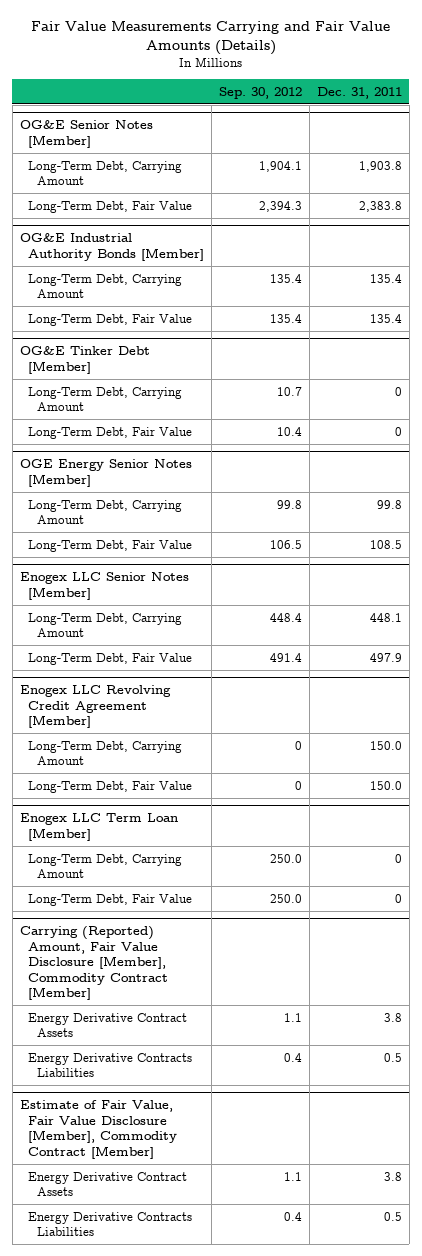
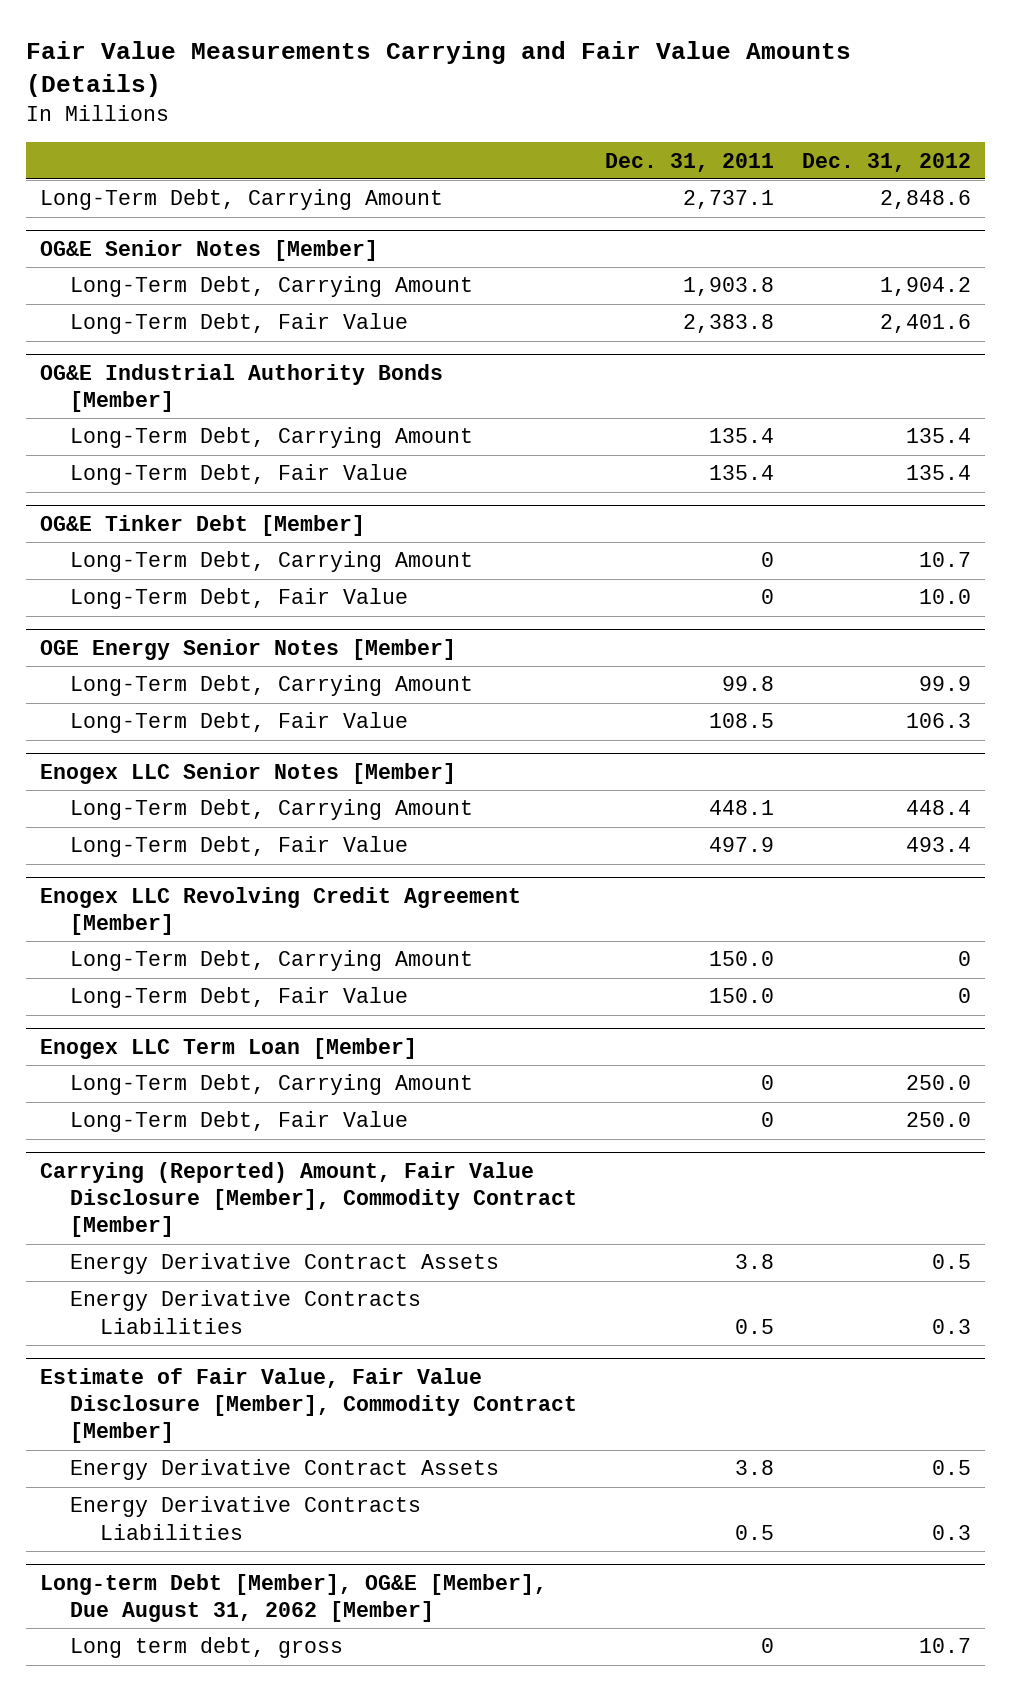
[219,86,303,99] Sep. 30, 2012 -> none
none -> [802,152,972,172] Dec. 31, 2012
none -> [40,189,444,211] Long-Term Debt, Carrying Amount
none -> [40,1573,548,1623] Long-term Debt [Member], OG&E [Member], Due August 31, 2062 [Member]
none -> [69,1637,343,1659] Long term debt, gross

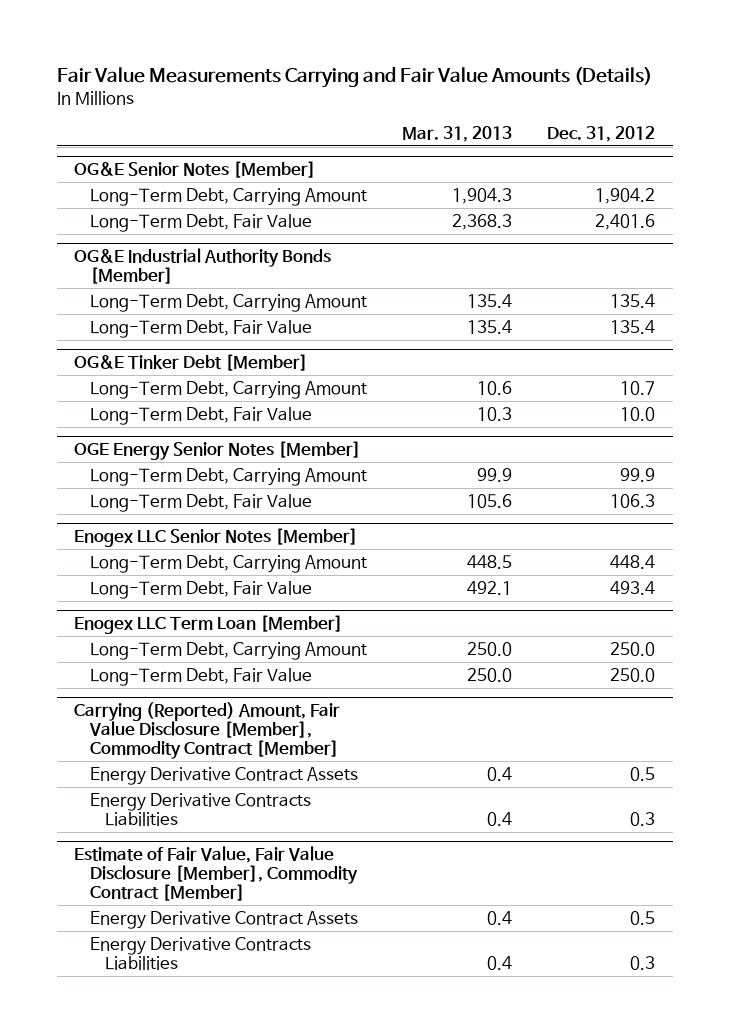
[604,152,774,172] Dec. 31, 2011 -> none
none -> [401,125,512,142] Mar. 31, 2013
[40,189,444,211] Long-Term Debt, Carrying Amount -> none
[40,886,522,936] Enogex LLC Revolving Credit Agreement [Member] -> none
[69,950,473,972] Long-Term Debt, Carrying Amount -> none
[69,987,408,1009] Long-Term Debt, Fair Value -> none
[40,1573,548,1623] Long-term Debt [Member], OG&E [Member], Due August 31, 2062 [Member] -> none
[69,1637,343,1659] Long term debt, gross -> none

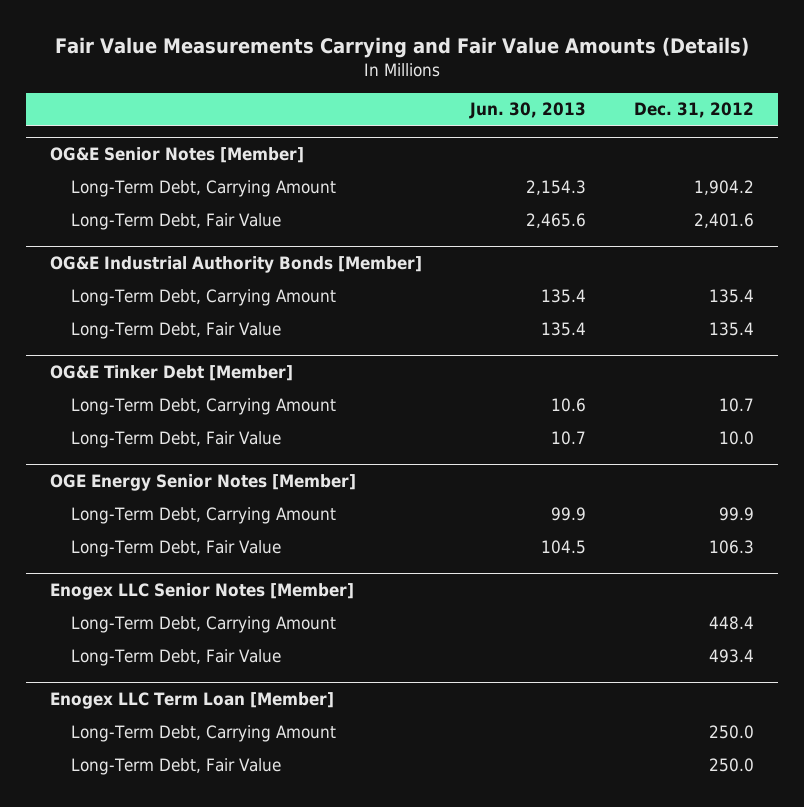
[401,125,512,142] Mar. 31, 2013 -> none
none -> [469,102,587,120] Jun. 30, 2013
[74,702,341,760] Carrying (Reported) Amount, Fair Value Disclosure [Member], Commodity Contract [Member] -> none
[89,766,358,785] Energy Derivative Contract Assets -> none
[89,792,311,826] Energy Derivative Contracts Liabilities -> none
[74,846,358,902] Estimate of Fair Value, Fair Value Disclosure [Member], Commodity Contract [Member] -> none
[89,910,358,929] Energy Derivative Contract Assets -> none
[89,936,311,970] Energy Derivative Contracts Liabilities -> none

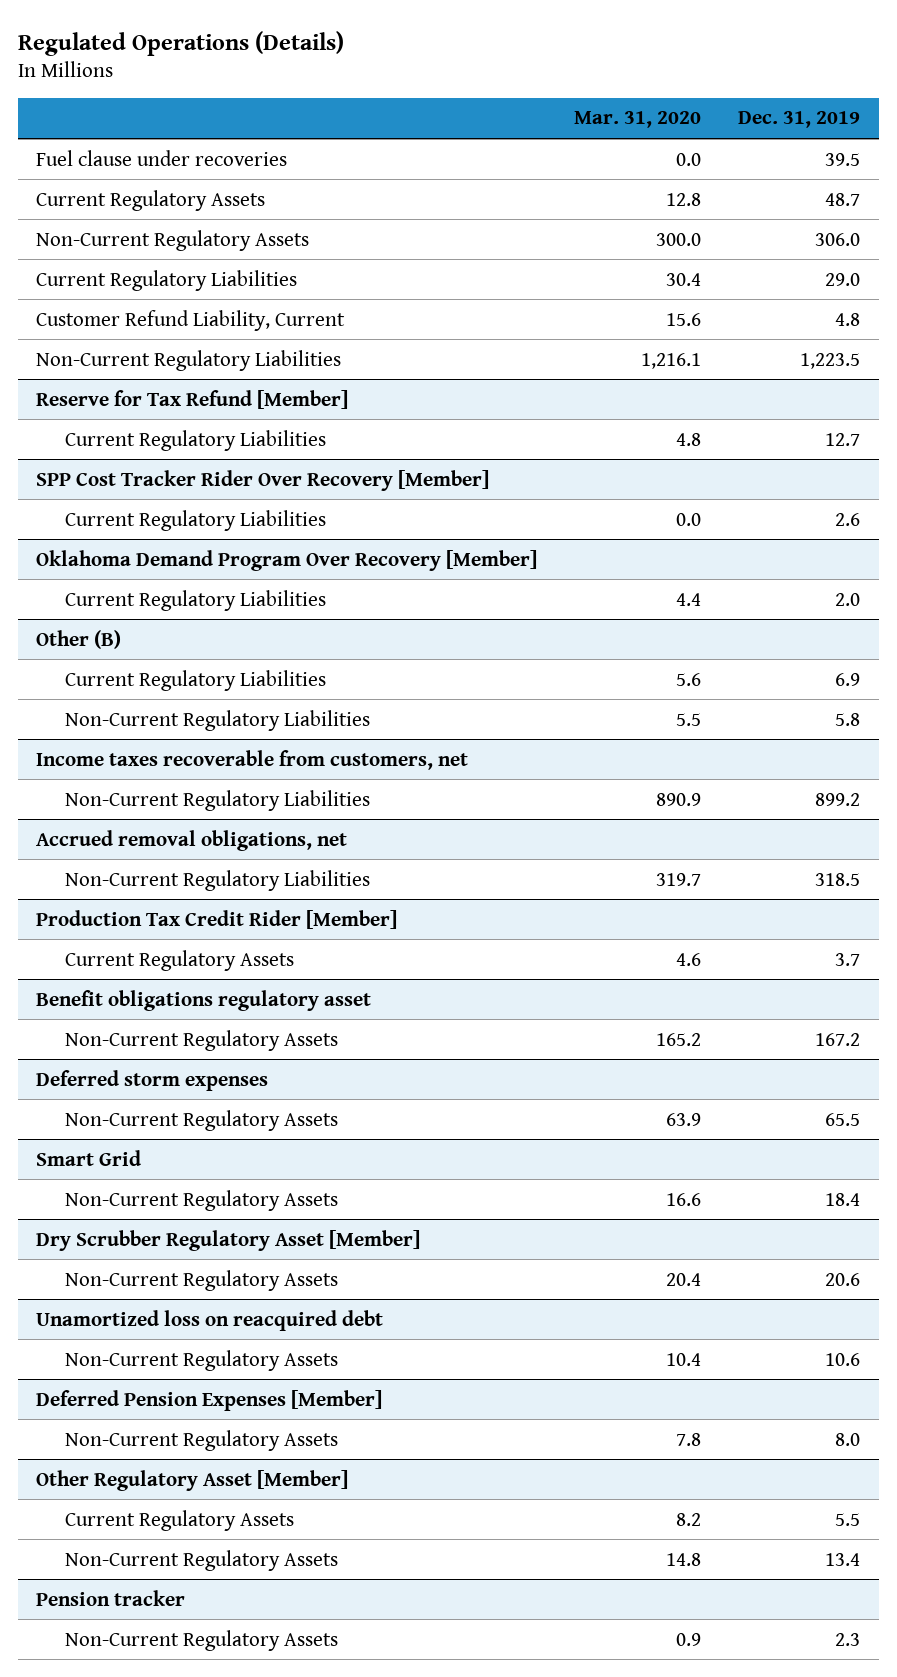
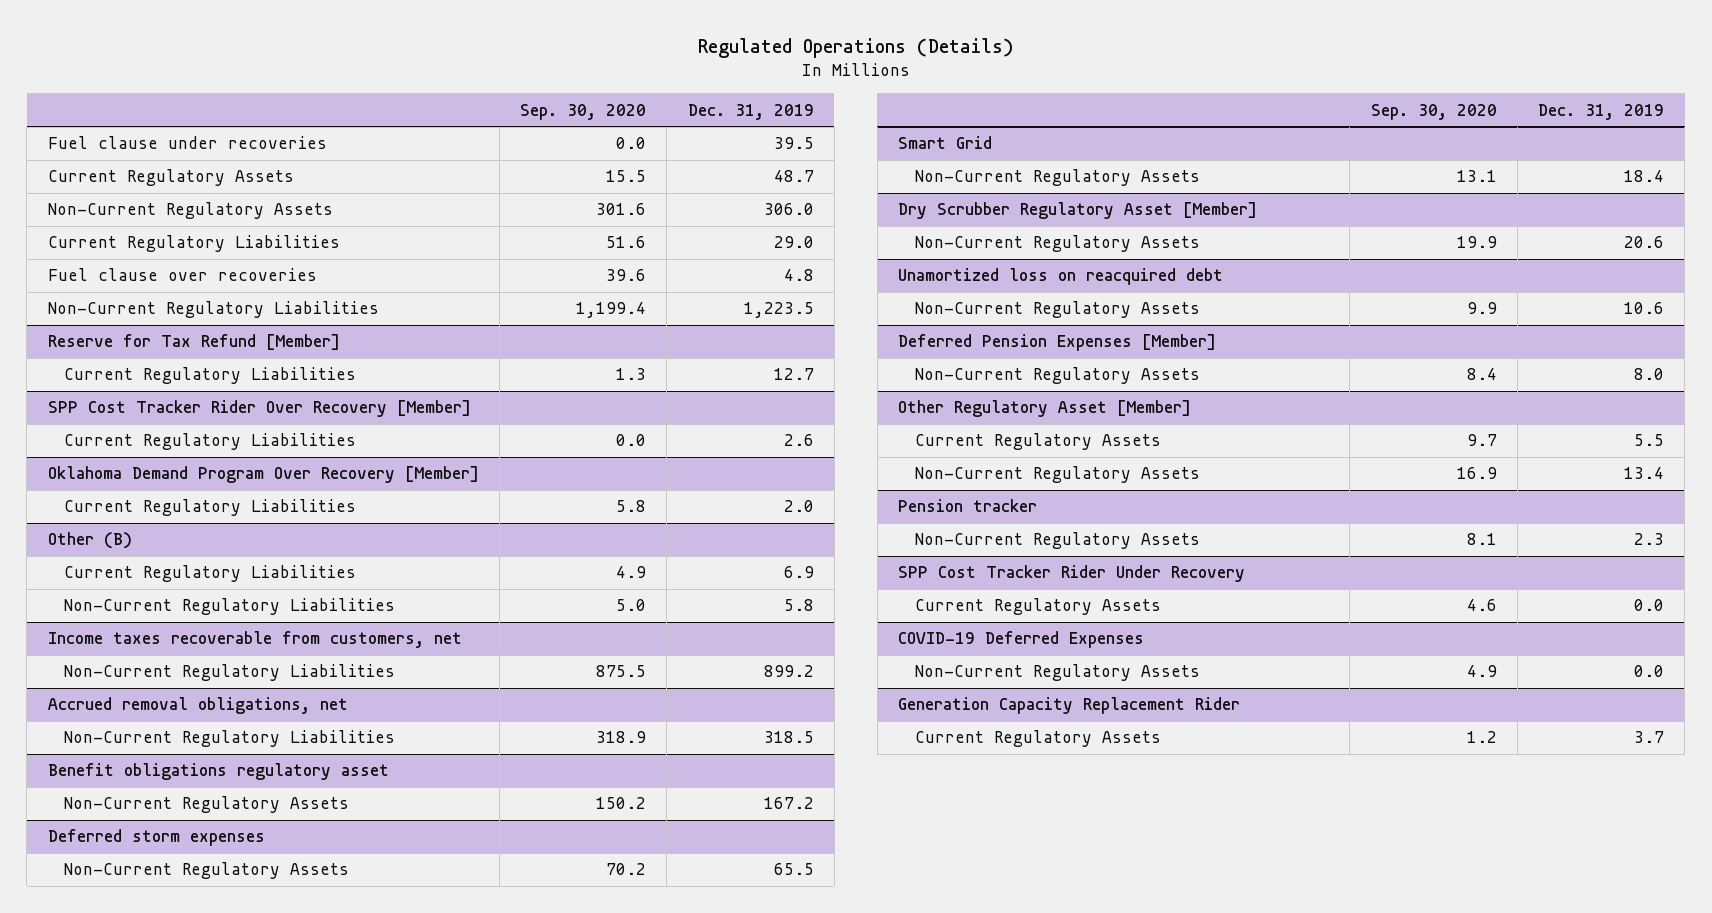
[574,111,702,129] Mar. 31, 2020 -> none
none -> [520,103,647,120] Sep. 30, 2020
[36,309,346,331] Customer Refund Liability, Current -> [47,268,317,282] Fuel clause over recoveries
[36,909,398,929] Production Tax Credit Rider [Member] -> none
[64,949,294,971] Current Regulatory Assets -> none
none -> [897,565,1245,583] SPP Cost Tracker Rider Under Recovery
none -> [914,598,1161,616] Current Regulatory Assets
none -> [897,631,1144,649] COVID-19 Deferred Expenses
none -> [914,664,1200,682] Non-Current Regulatory Assets
none -> [897,697,1240,715] Generation Capacity Replacement Rider
none -> [914,730,1161,748] Current Regulatory Assets

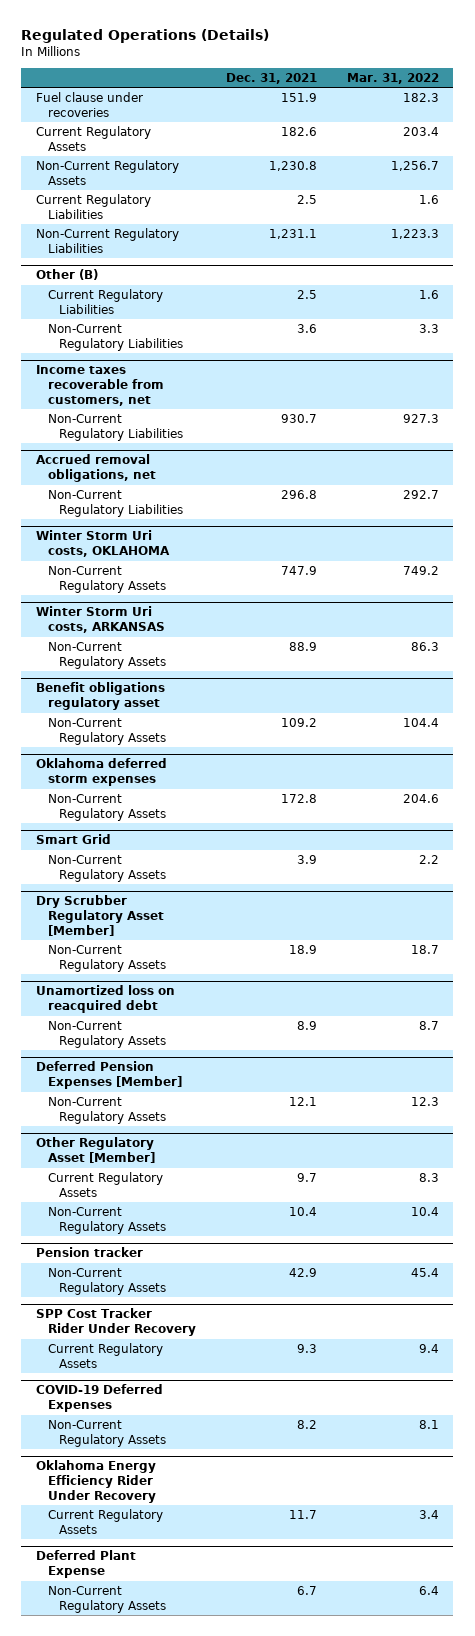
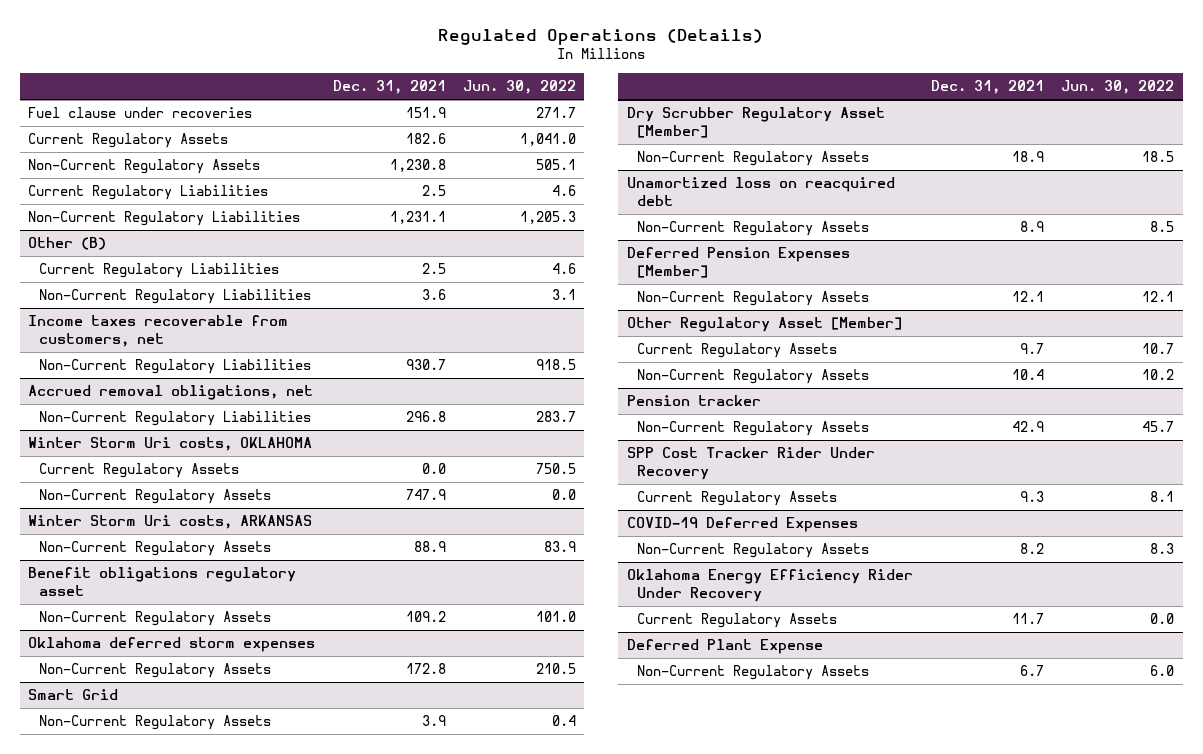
[346,72,439,84] Mar. 31, 2022 -> none
none -> [462,79,576,94] Jun. 30, 2022
none -> [38,463,239,479] Current Regulatory Assets

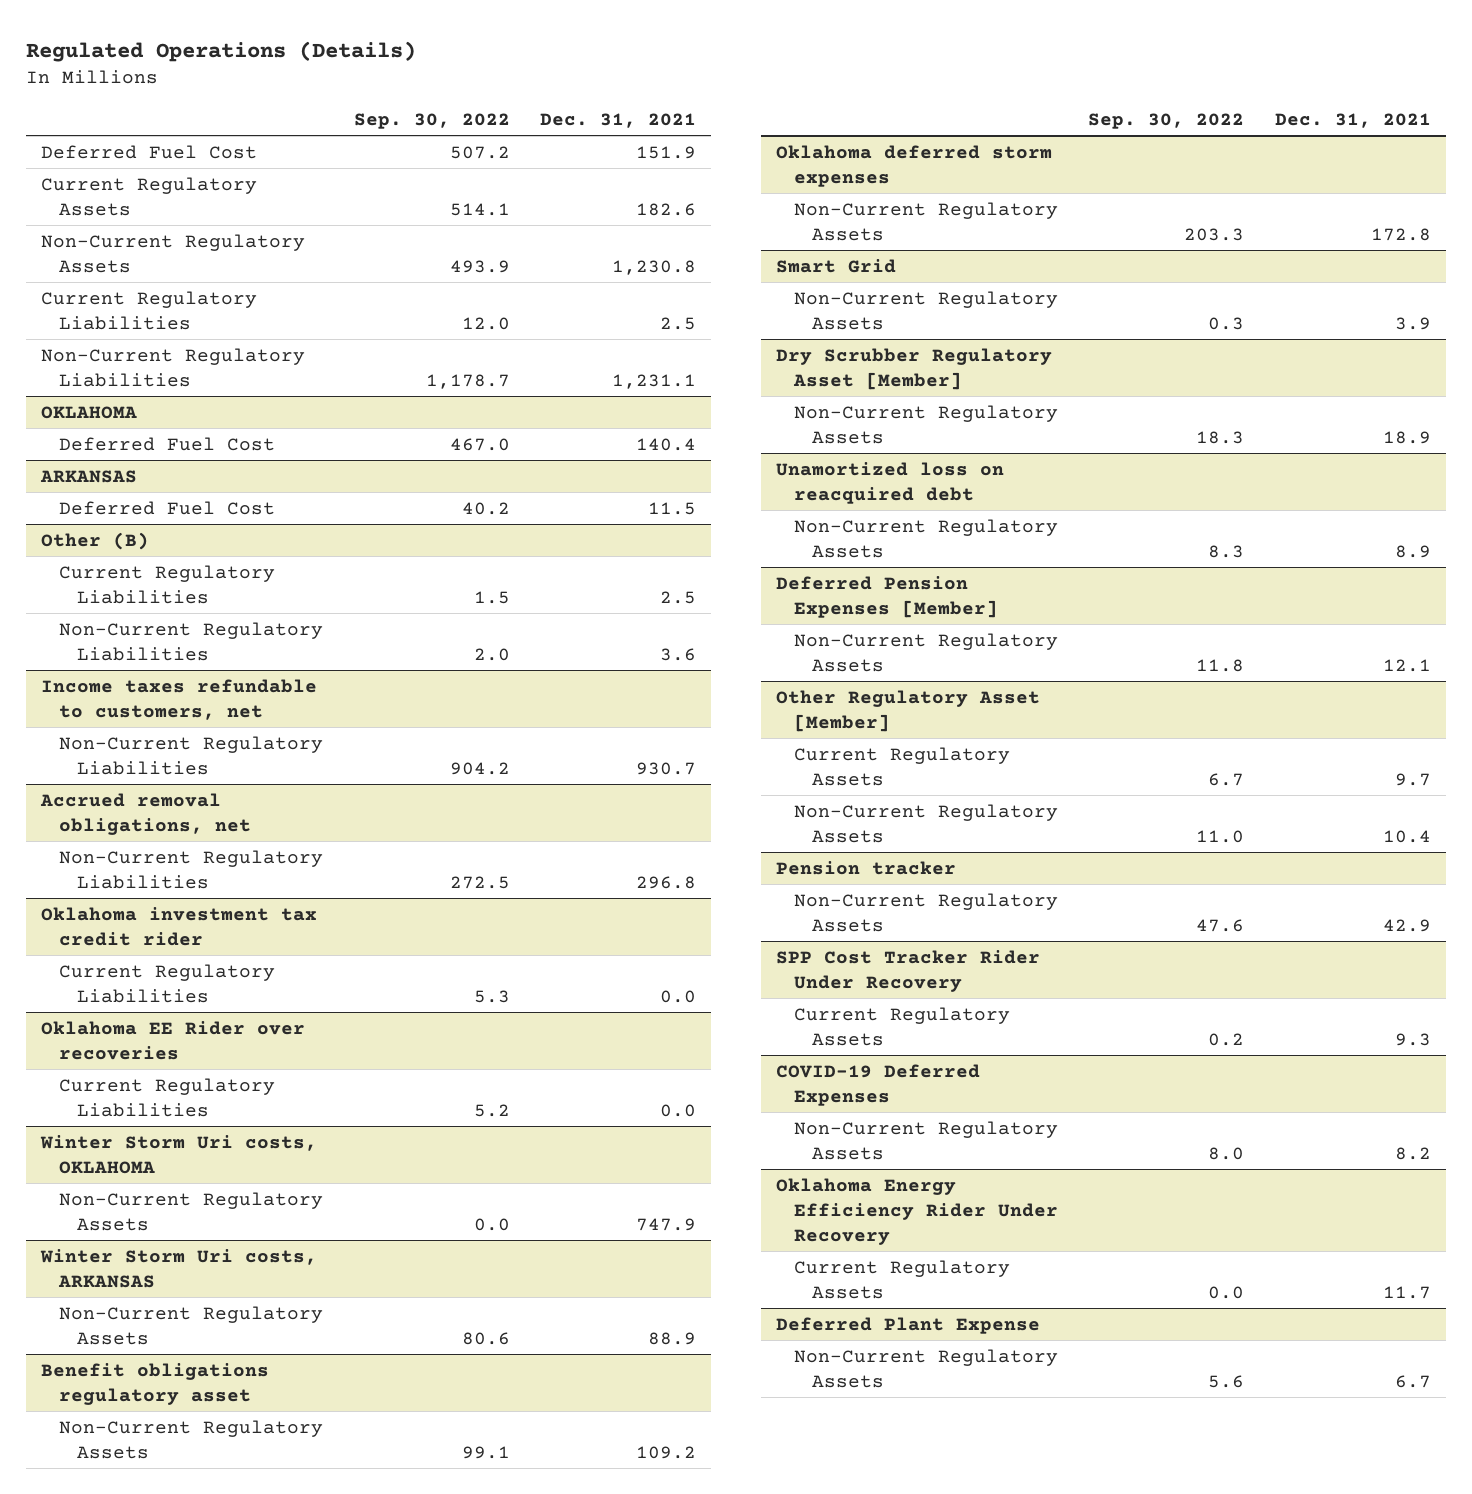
[462,79,576,94] Jun. 30, 2022 -> none
none -> [353,112,510,129] Sep. 30, 2022
[28,107,253,119] Fuel clause under recoveries -> [41,144,258,159] Deferred Fuel Cost
none -> [41,405,138,419] OKLAHOMA
none -> [59,436,276,451] Deferred Fuel Cost
none -> [40,469,138,483] ARKANSAS
none -> [59,500,276,515] Deferred Fuel Cost
[28,315,289,347] Income taxes recoverable from customers, net -> [41,678,318,720] Income taxes refundable to customers, net
none -> [41,906,318,946] Oklahoma investment tax credit rider
none -> [59,963,276,1003] Current Regulatory Liabilities
none -> [41,1020,306,1060] Oklahoma EE Rider over recoveries
none -> [59,1077,276,1117] Current Regulatory Liabilities
[38,463,239,479] Current Regulatory Assets -> none

